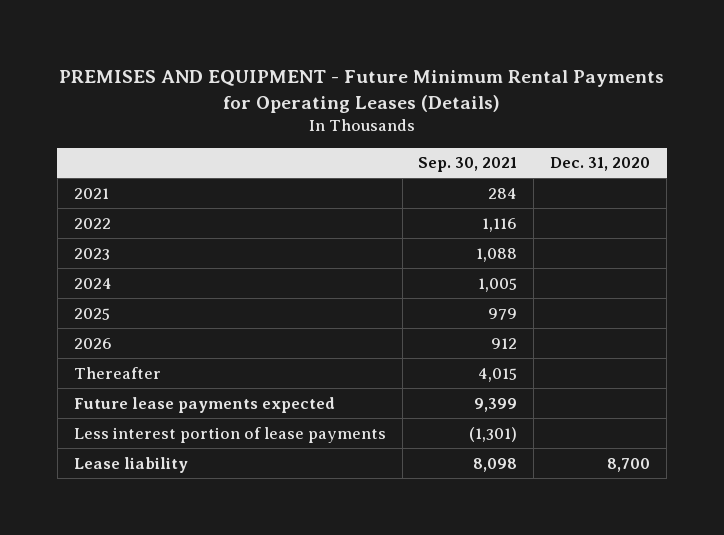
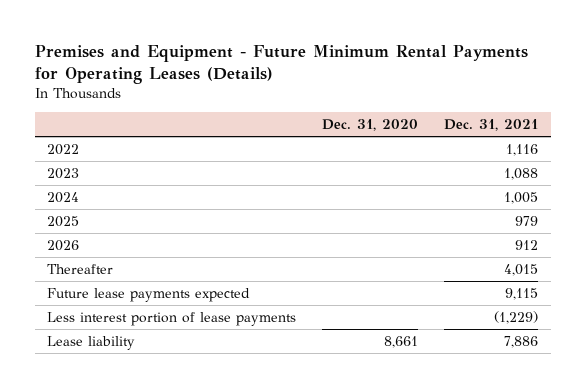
[58,70,664,113] PREMISES AND EQUIPMENT - Future Minimum Rental Payments for Operating Leases (Details) -> [34,44,528,84] Premises and Equipment - Future Minimum Rental Payments for Operating Leases (Details)
[418,157,518,173] Sep. 30, 2021 -> none
none -> [444,119,539,132] Dec. 31, 2021
[73,187,109,199] 2021 -> none
[607,457,651,472] 8,700 -> [384,336,419,349] 8,661

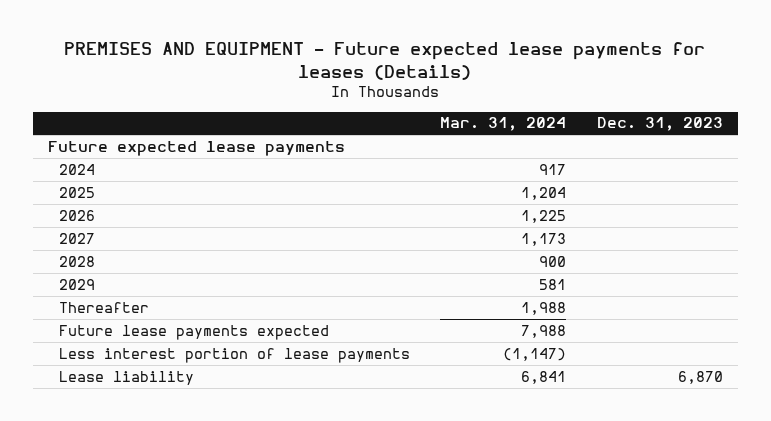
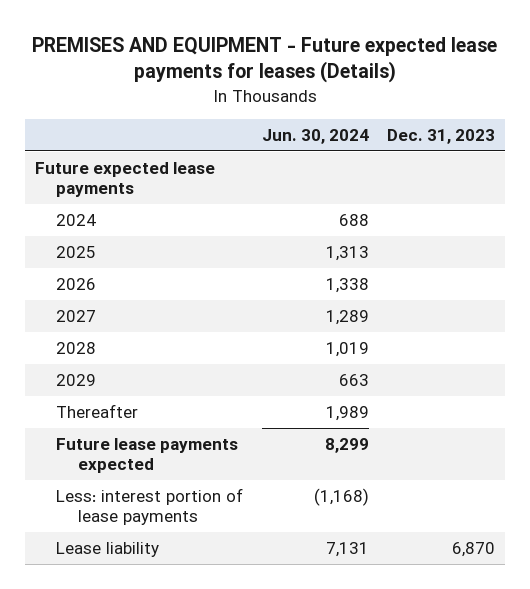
[440,117,567,132] Mar. 31, 2024 -> none
none -> [261,128,369,144] Jun. 30, 2024
[58,347,410,363] Less interest portion of lease payments -> [56,488,244,526] Less: interest portion of lease payments

